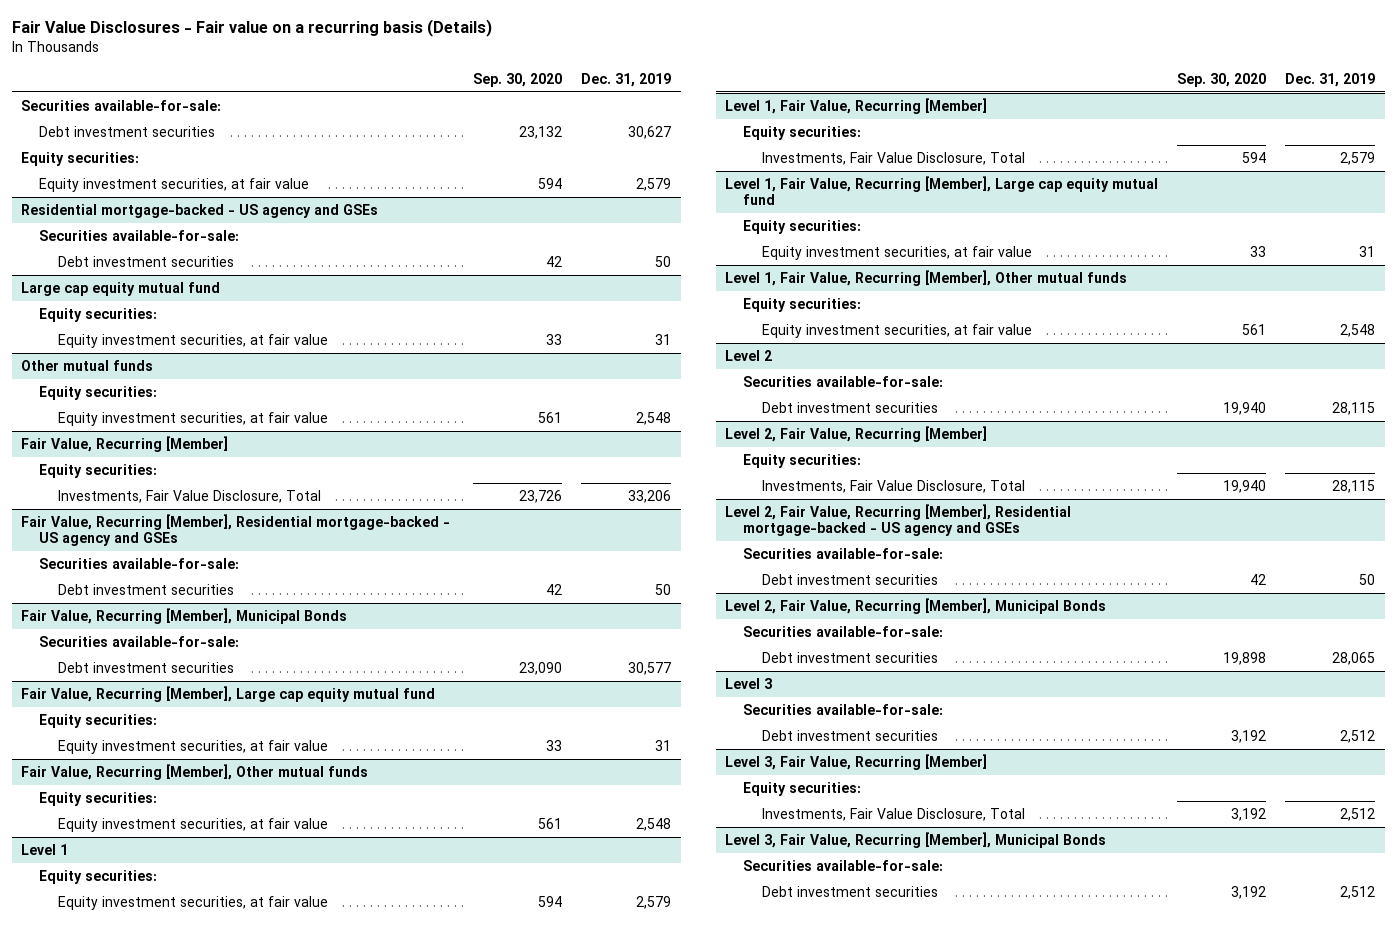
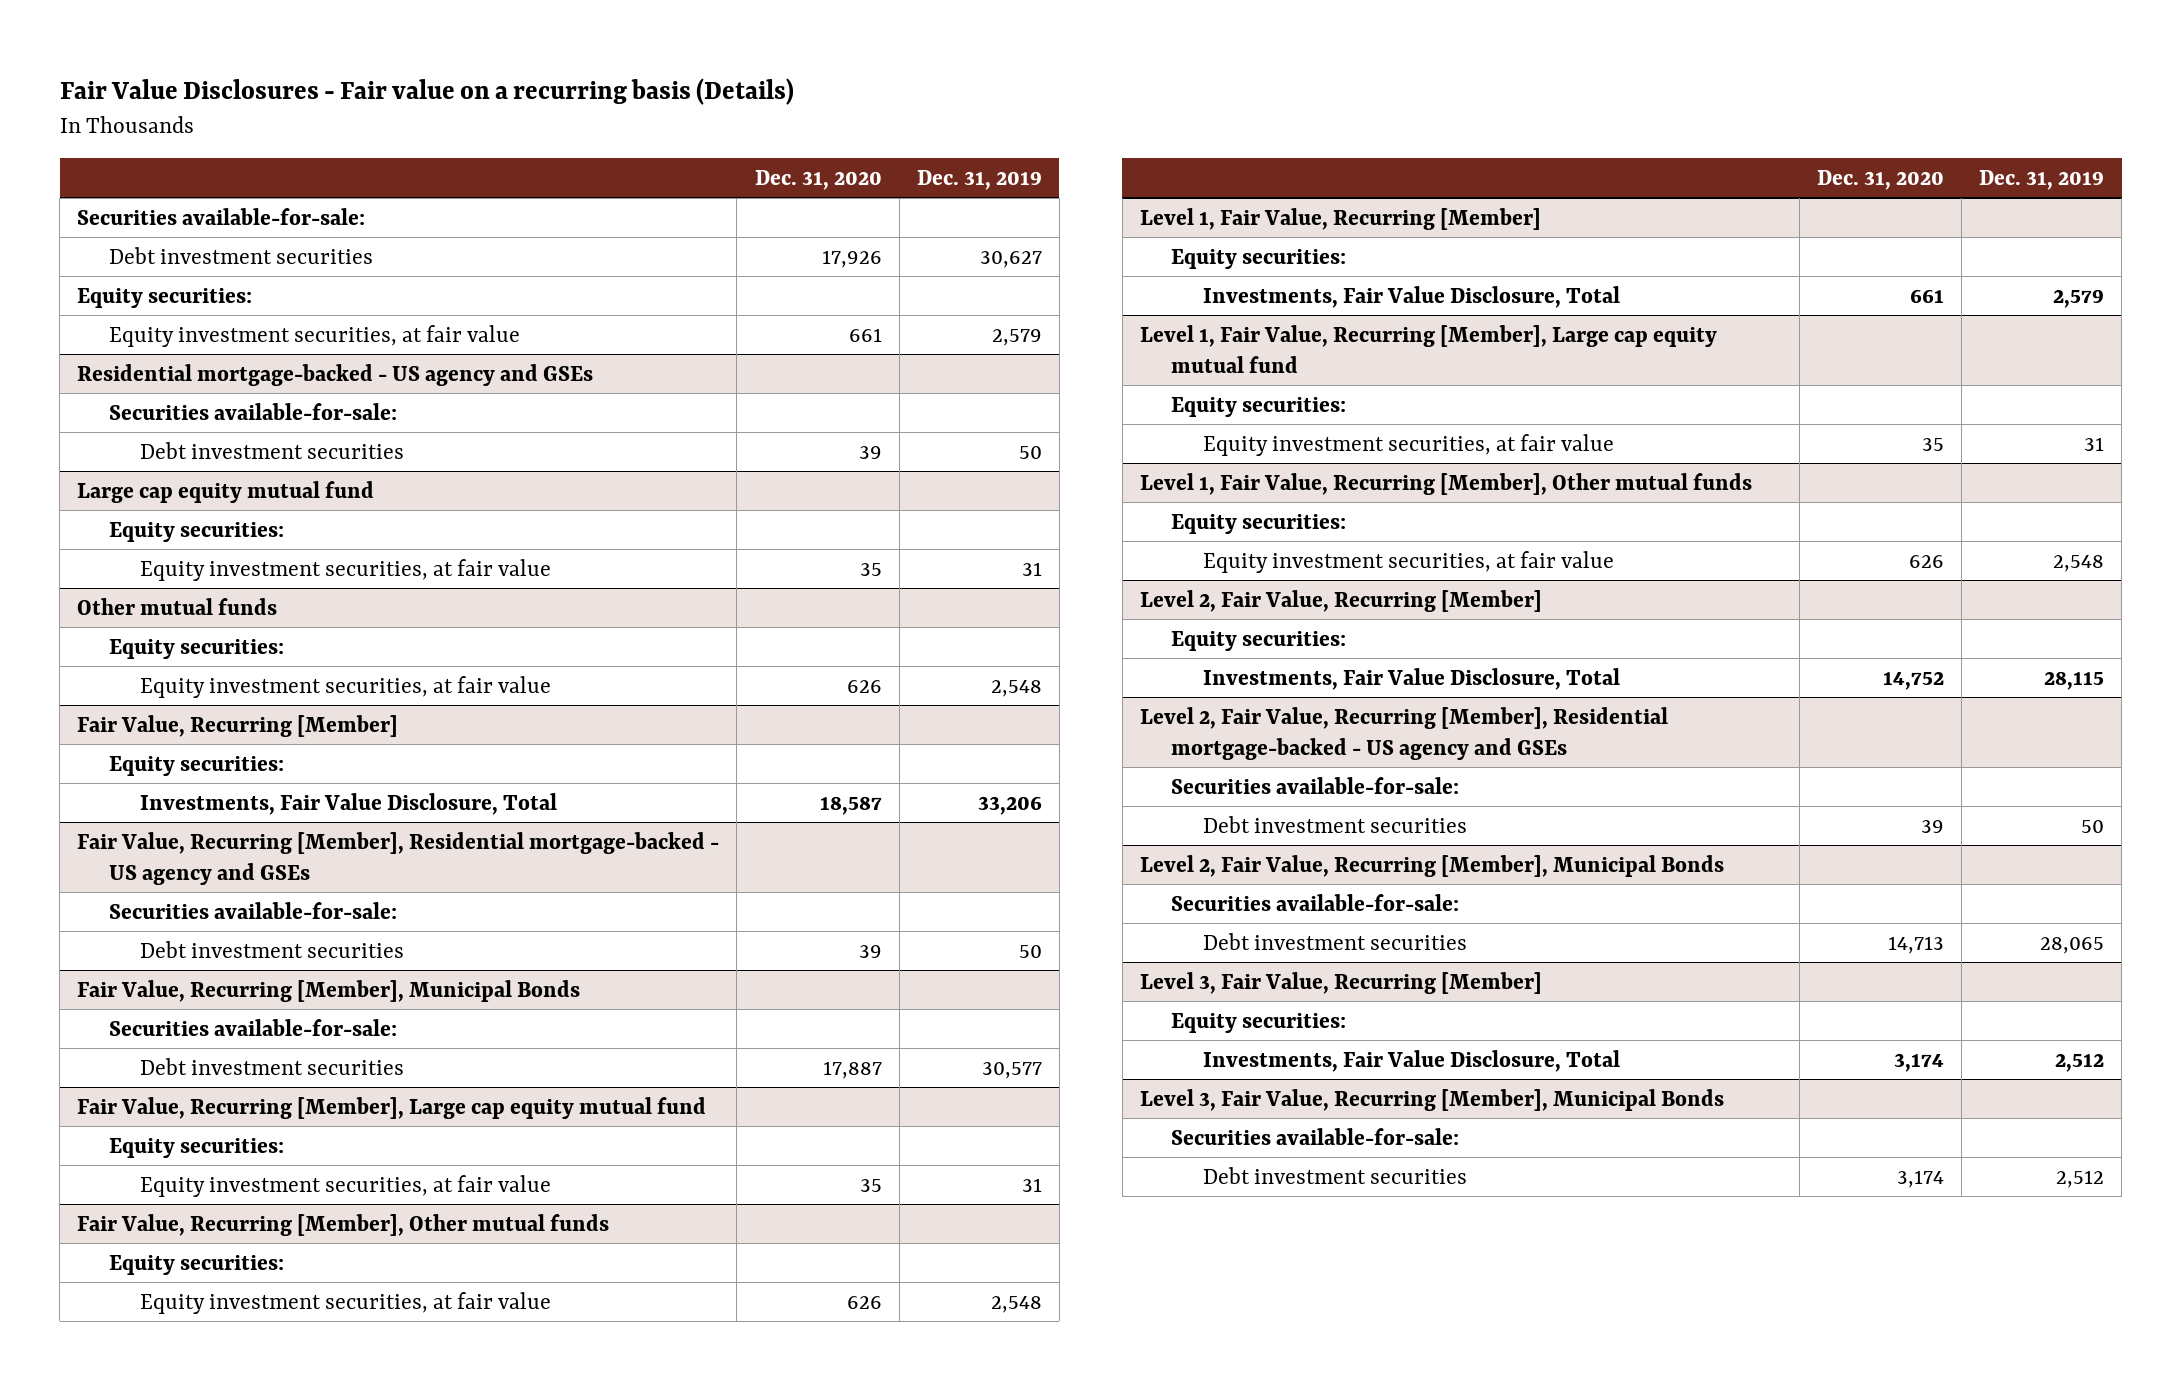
[473,72,563,87] Sep. 30, 2020 -> none
none -> [754,170,882,191] Dec. 31, 2020
[21,843,69,855] Level 1 -> none
[39,869,158,884] Equity securities: -> none
[57,895,328,910] Equity investment securities, at fair value -> none
[725,349,773,361] Level 2 -> none
[743,375,944,387] Securities available-for-sale: -> none
[761,401,938,413] Debt investment securities -> none
[725,677,773,689] Level 3 -> none
[743,703,944,715] Securities available-for-sale: -> none
[761,729,938,741] Debt investment securities -> none

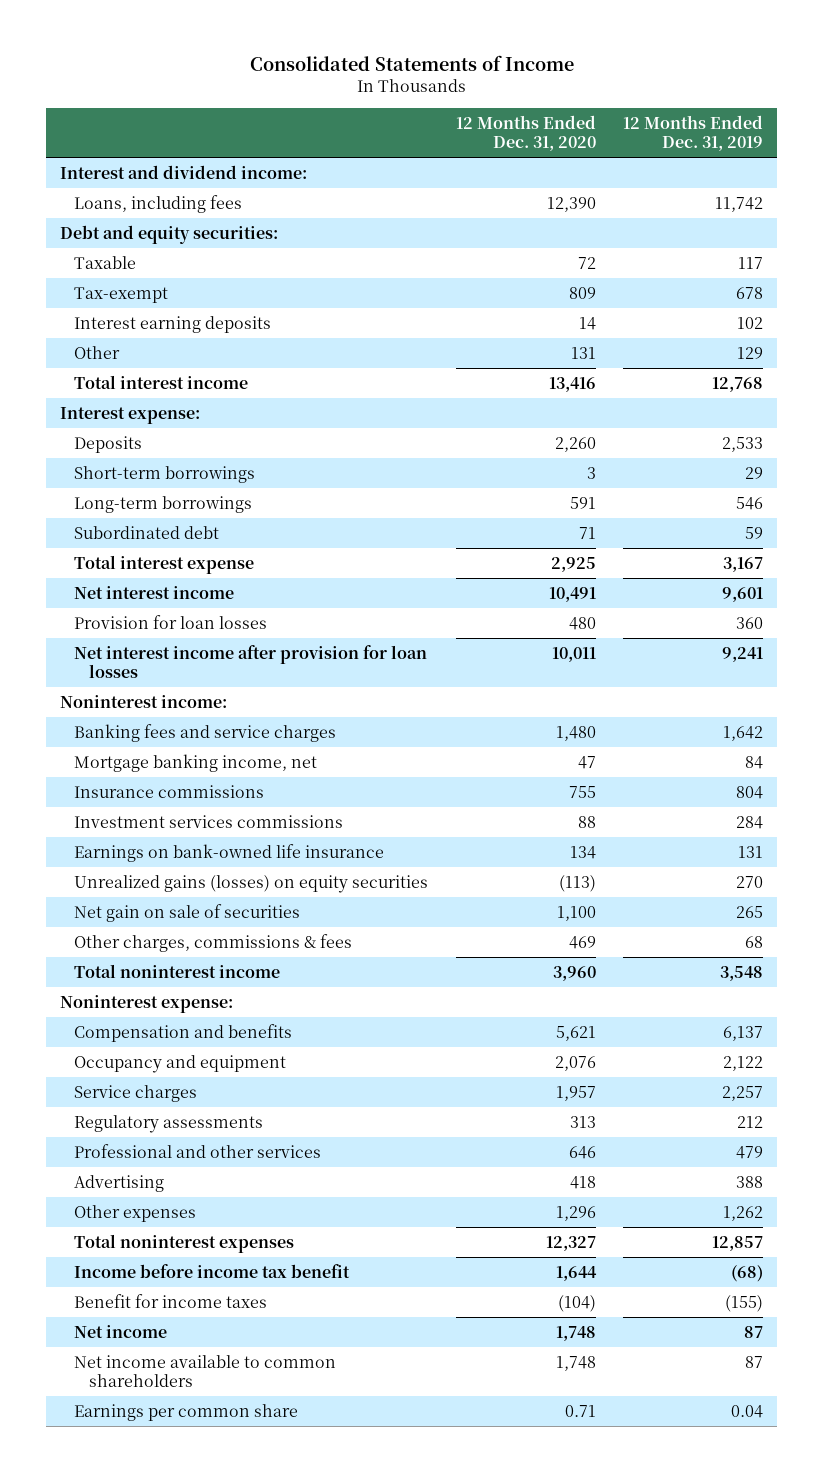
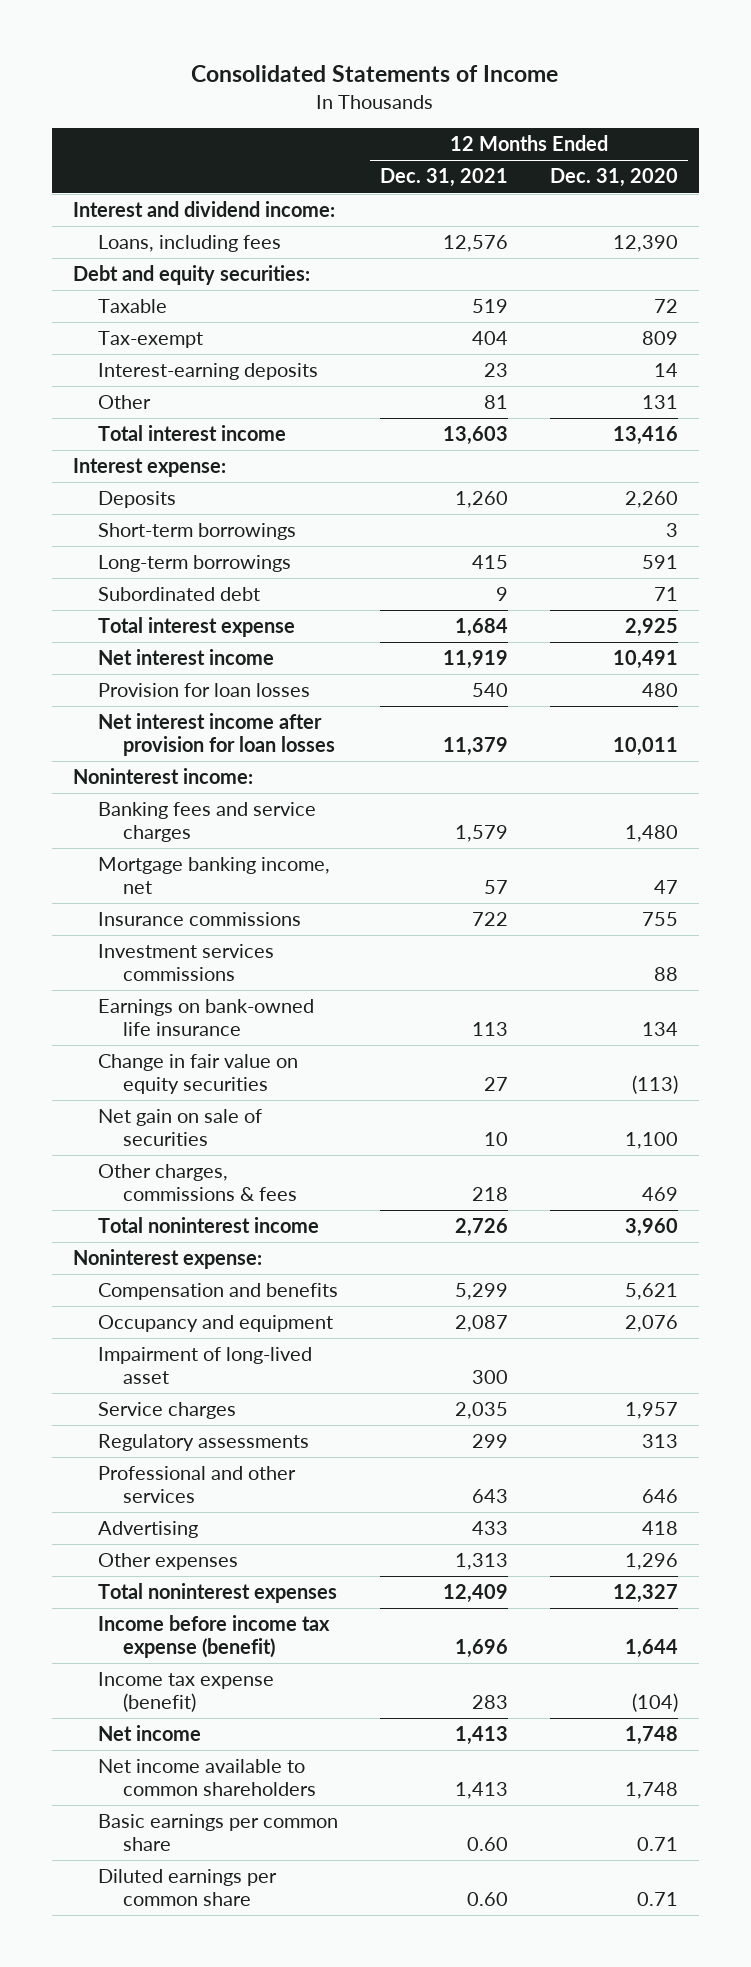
[623,114,764,152] 12 Months Ended Dec. 31, 2019 -> none
none -> [380,168,509,188] Dec. 31, 2021
[74,315,272,333] Interest earning deposits -> [98,363,319,381] Interest-earning deposits
[74,874,429,893] Unrealized gains (losses) on equity securities -> [98,1054,299,1094] Change in fair value on equity securities
none -> [98,1347,313,1384] Impairment of long-lived asset
[74,1263,351,1278] Income before income tax benefit -> [98,1615,331,1658] Income before income tax expense (benefit)
[74,1293,268,1308] Benefit for income taxes -> [98,1672,275,1712] Income tax expense (benefit)
[74,1403,299,1421] Earnings per common share -> [98,1814,339,1851] Basic earnings per common share
none -> [98,1869,278,1906] Diluted earnings per common share

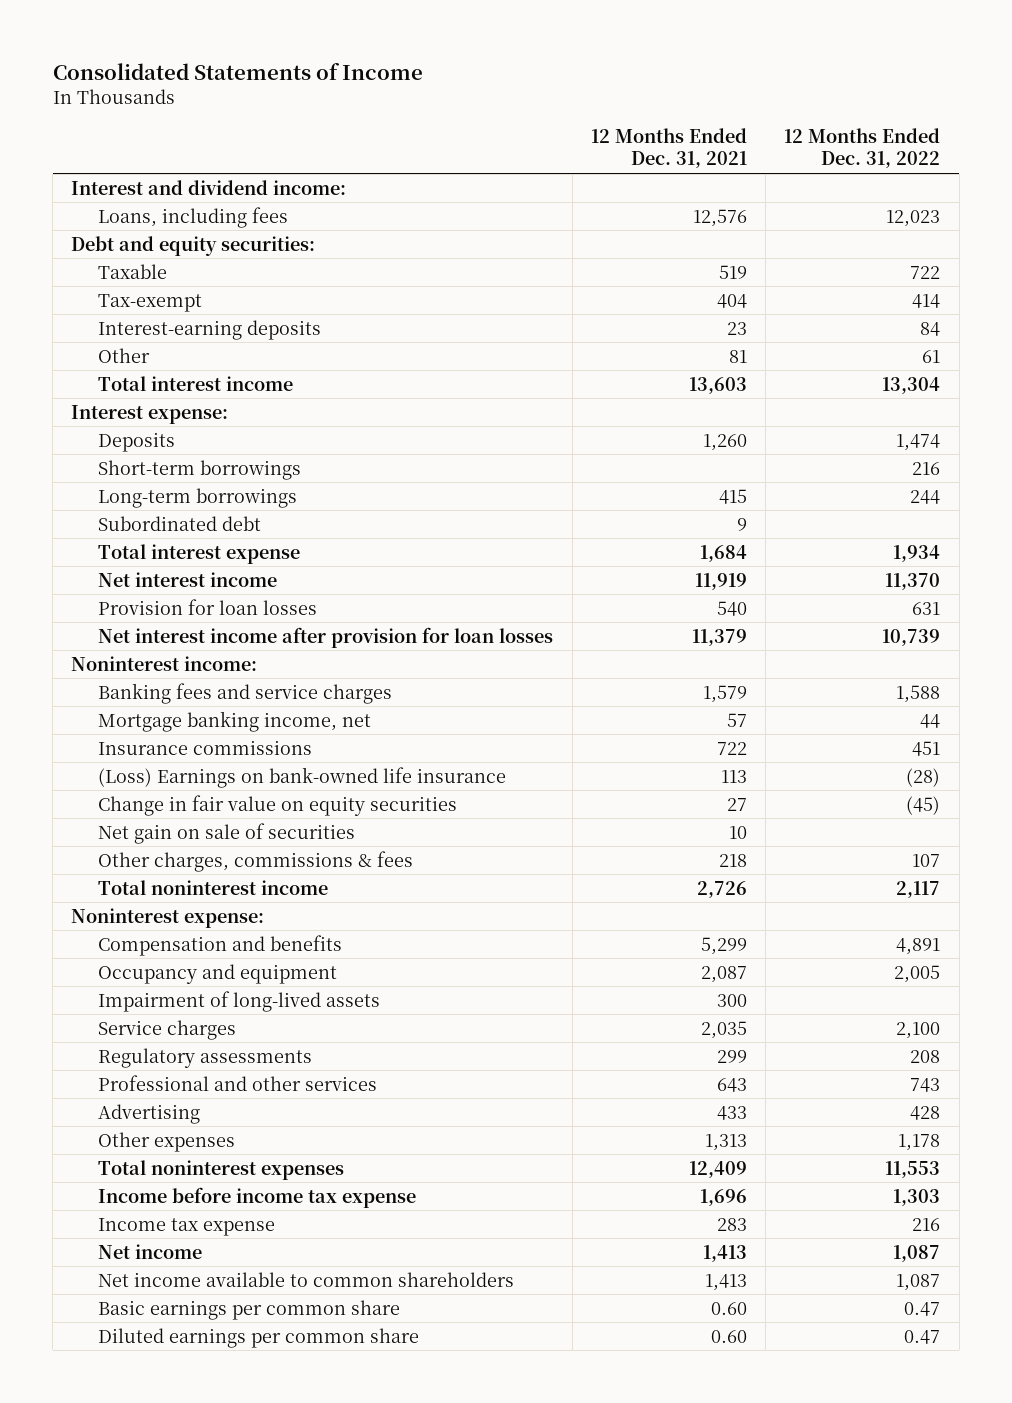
[549,168,678,188] Dec. 31, 2020 -> none
none -> [784,127,941,169] 12 Months Ended Dec. 31, 2022
[98,944,275,981] Investment services commissions -> none
[98,999,315,1036] Earnings on bank-owned life insurance -> [98,766,507,788] (Loss) Earnings on bank-owned life insurance
[98,1347,313,1384] Impairment of long-lived asset -> [98,990,381,1012] Impairment of long-lived assets
[98,1615,331,1658] Income before income tax expense (benefit) -> [98,1186,417,1208] Income before income tax expense
[98,1672,275,1712] Income tax expense (benefit) -> [98,1217,276,1236] Income tax expense

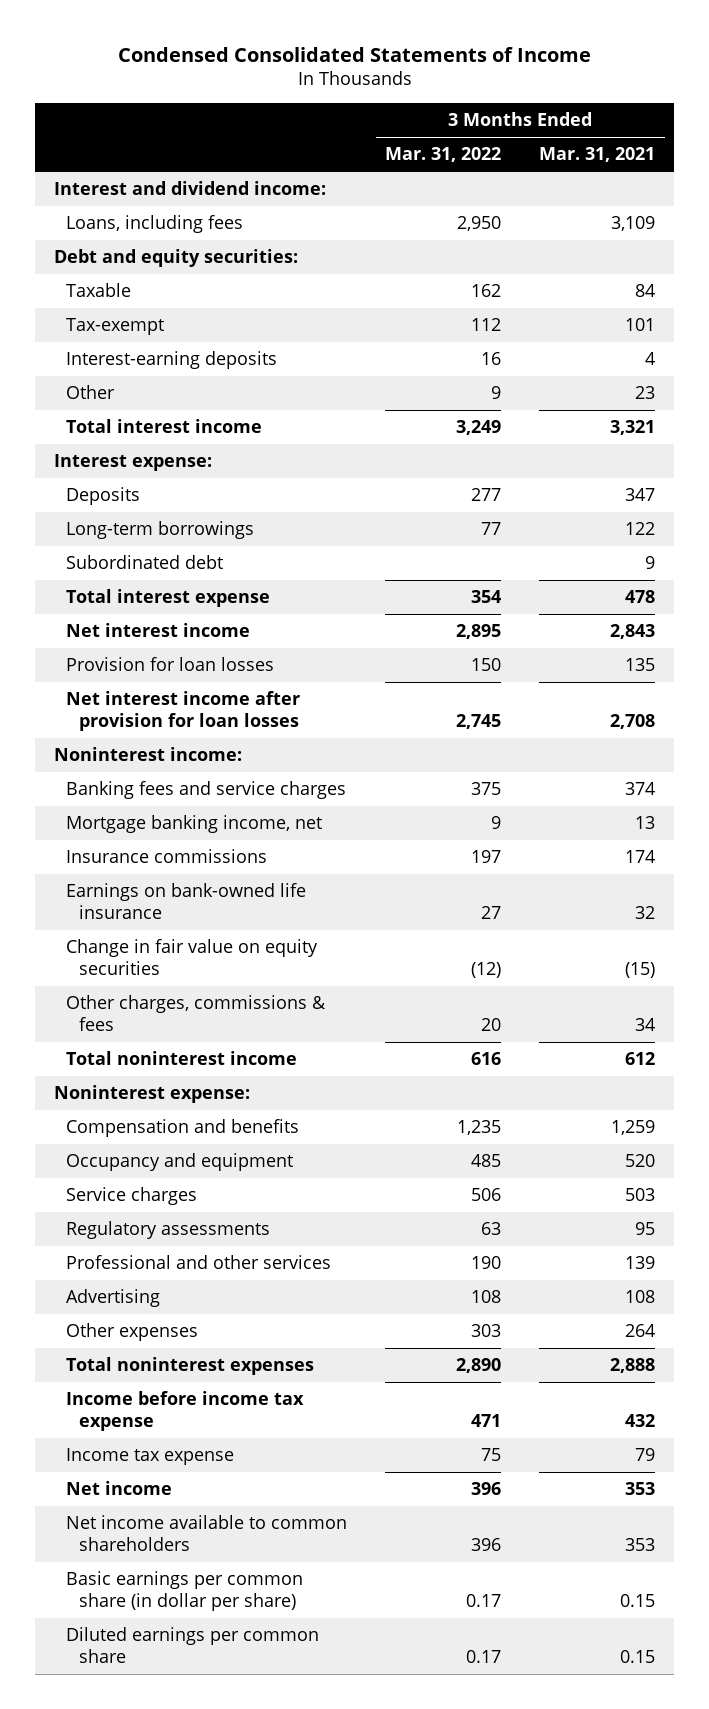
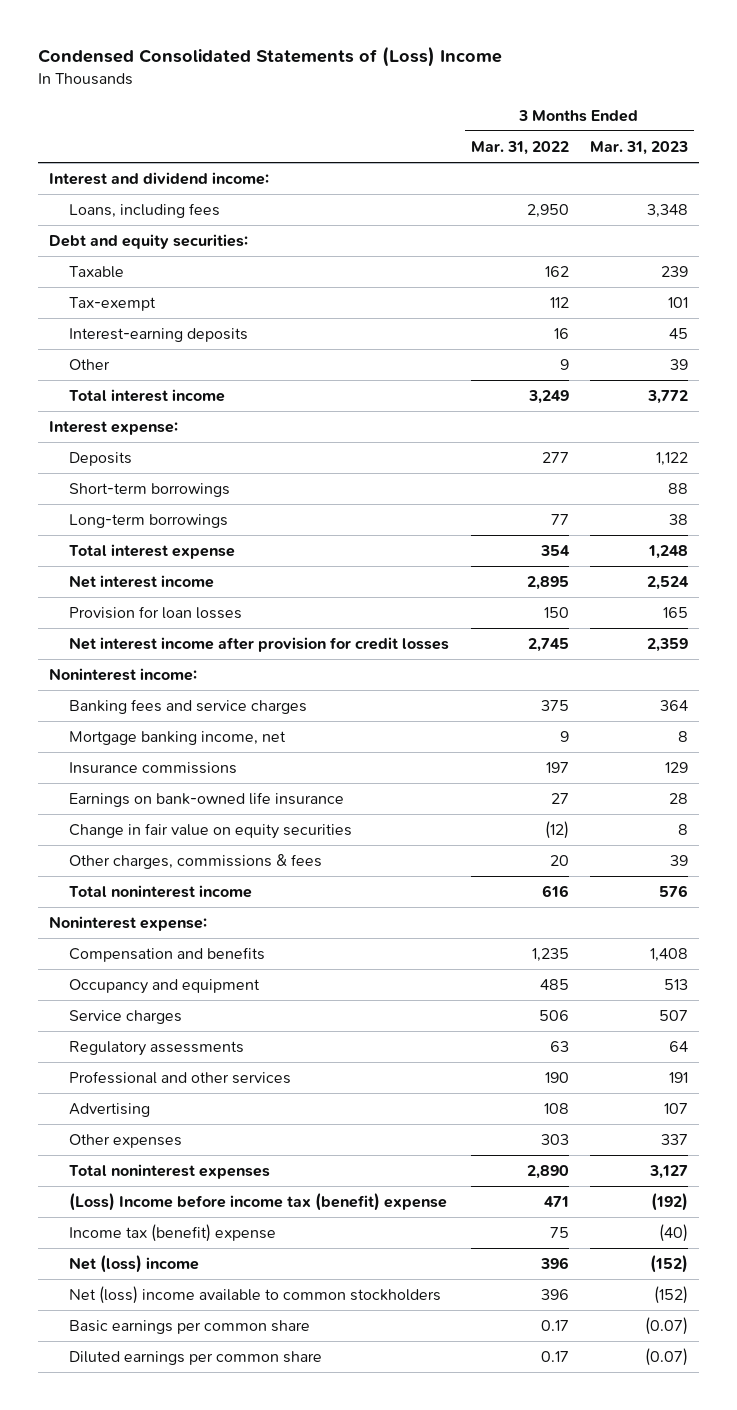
[117,46,591,62] Condensed Consolidated Statements of Income -> [37,46,502,68] Condensed Consolidated Statements of (Loss) Income
[539,147,656,163] Mar. 31, 2021 -> none
none -> [590,140,689,155] Mar. 31, 2023
none -> [68,482,230,497] Short-term borrowings
[66,555,224,570] Subordinated debt -> none
[66,691,301,732] Net interest income after provision for loan losses -> [68,636,449,652] Net interest income after provision for credit losses
[66,1391,305,1432] Income before income tax expense -> [68,1192,447,1211] (Loss) Income before income tax (benefit) expense
[66,1448,235,1466] Income tax expense -> [68,1223,276,1242] Income tax (benefit) expense
[66,1481,173,1496] Net income -> [68,1254,199,1273] Net (loss) income
[66,1515,348,1552] Net income available to common shareholders -> [68,1285,441,1304] Net (loss) income available to common stockholders
[66,1571,304,1612] Basic earnings per common share (in dollar per share) -> [68,1319,310,1334] Basic earnings per common share

